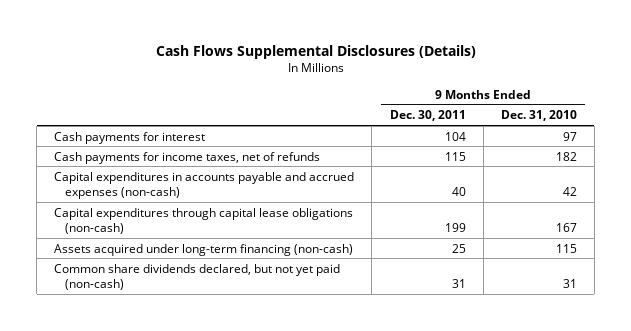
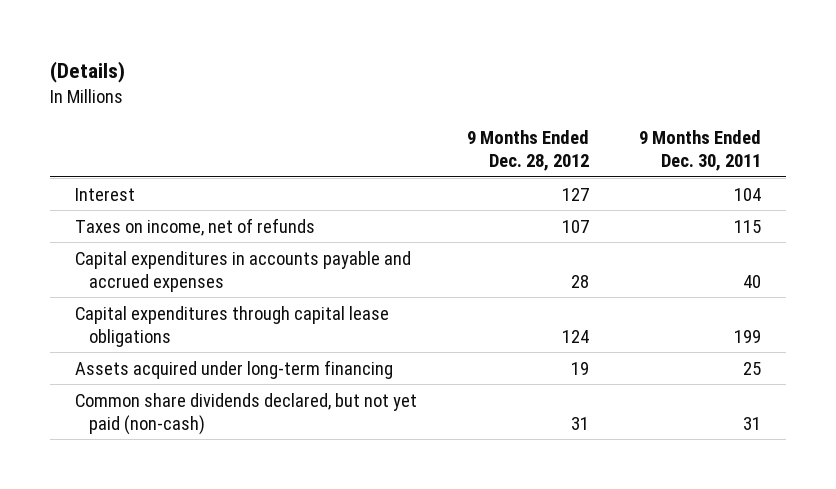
[155,44,476,59] Cash Flows Supplemental Disclosures (Details) -> [49,61,125,84] (Details)
[500,110,577,122] Dec. 31, 2010 -> none
none -> [466,130,589,172] 9 Months Ended Dec. 28, 2012
[54,131,206,144] Cash payments for interest -> [74,187,135,201] Interest
[54,151,321,164] Cash payments for income taxes, net of refunds -> [74,217,315,236] Taxes on income, net of refunds
[54,171,355,200] Capital expenditures in accounts payable and accrued expenses (non-cash) -> [74,250,411,292] Capital expenditures in accounts payable and accrued expenses
[54,207,354,235] Capital expenditures through capital lease obligations (non-cash) -> [74,305,389,347] Capital expenditures through capital lease obligations
[54,243,354,256] Assets acquired under long-term financing (non-cash) -> [74,359,393,379] Assets acquired under long-term financing

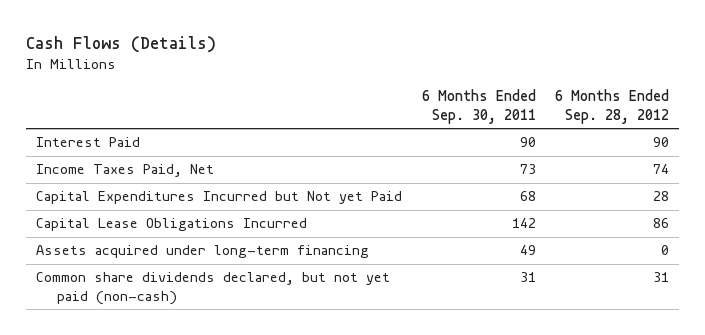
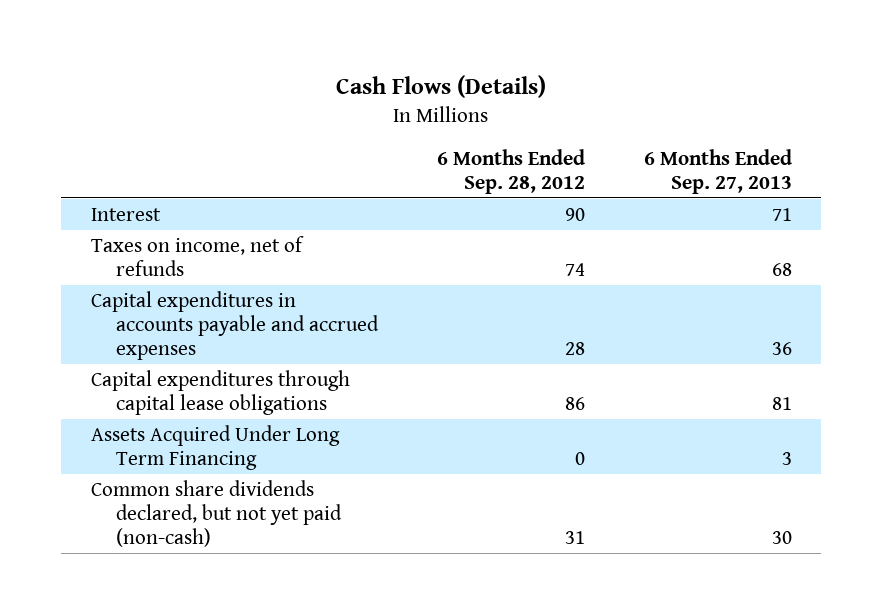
[421,89,536,125] 6 Months Ended Sep. 30, 2011 -> none
none -> [643,148,792,194] 6 Months Ended Sep. 27, 2013
[35,137,140,148] Interest Paid -> [90,208,161,222] Interest
[35,164,214,178] Income Taxes Paid, Net -> [90,236,304,277] Taxes on income, net of refunds
[35,191,402,205] Capital Expenditures Incurred but Not yet Paid -> [90,291,380,361] Capital expenditures in accounts payable and accrued expenses
[35,218,307,232] Capital Lease Obligations Incurred -> [90,370,350,416] Capital expenditures through capital lease obligations
[35,245,369,259] Assets acquired under long-term financing -> [90,425,340,471] Assets Acquired Under Long Term Financing

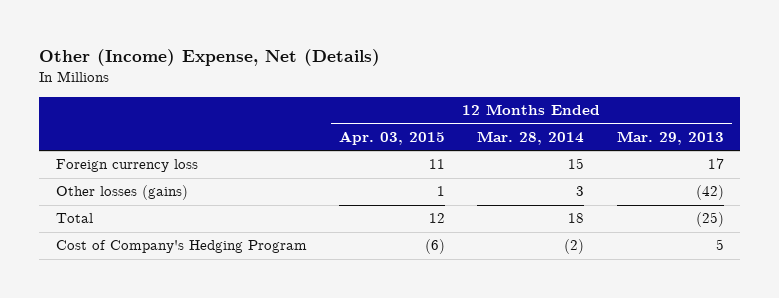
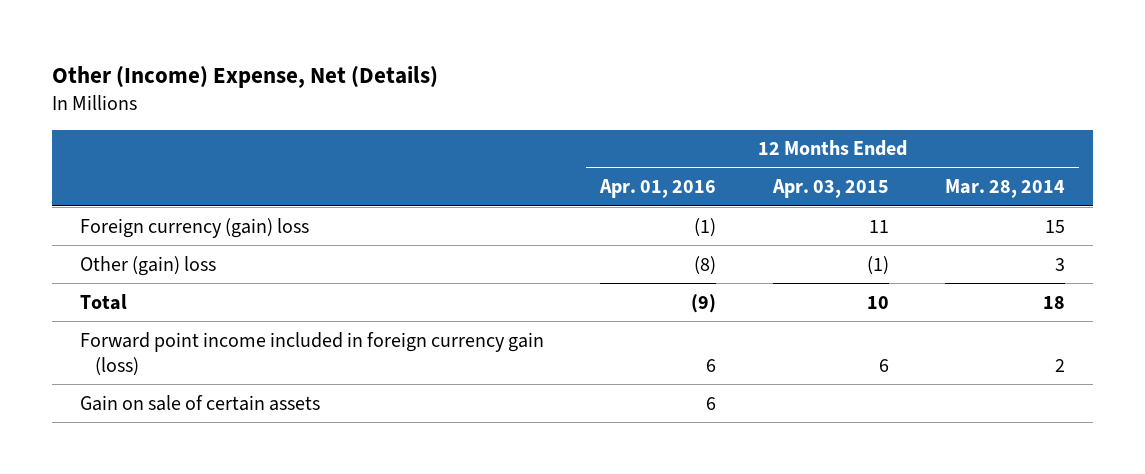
[616,130,724,145] Mar. 29, 2013 -> none
none -> [599,179,717,199] Apr. 01, 2016
[55,240,307,254] Cost of Company's Hedging Program -> none
[55,159,198,173] Foreign currency loss -> [79,217,309,238] Foreign currency (gain) loss
[55,185,188,201] Other losses (gains) -> [79,255,216,276] Other (gain) loss
[436,186,445,197] 1 -> [866,255,889,275] (1)
[428,213,445,224] 12 -> [866,295,889,309] 10
none -> [79,331,544,376] Forward point income included in foreign currency gain (loss)
none -> [79,394,320,411] Gain on sale of certain assets

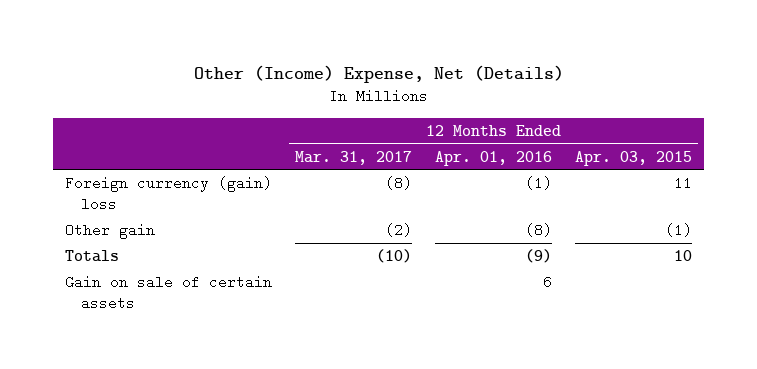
[945,179,1066,199] Mar. 28, 2014 -> none
none -> [294,150,412,165] Mar. 31, 2017
[79,331,544,376] Forward point income included in foreign currency gain (loss) -> none
[79,255,216,276] Other (gain) loss -> [64,222,155,239] Other gain
[79,293,127,310] Total -> [64,249,119,262] Totals

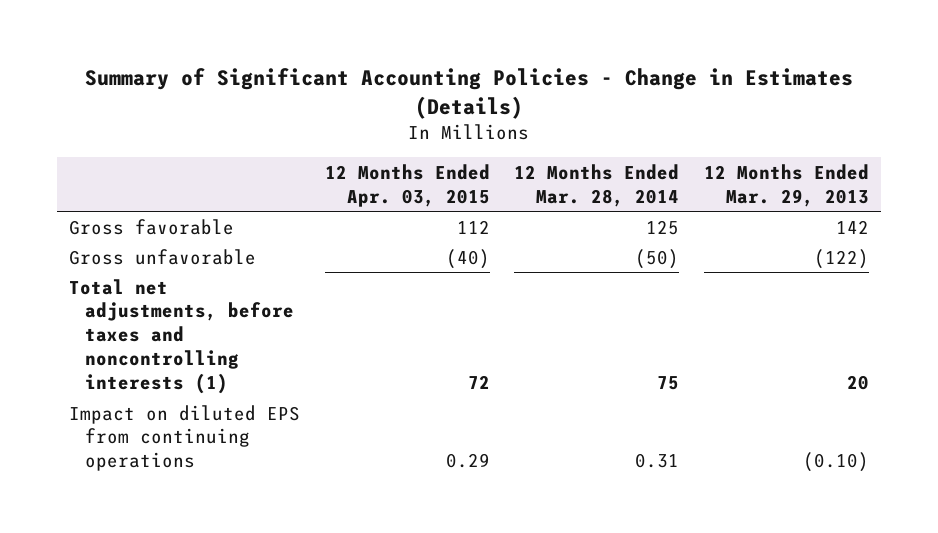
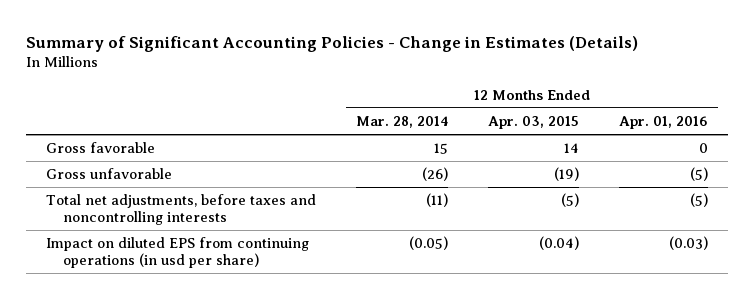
[703,163,869,207] 12 Months Ended Mar. 29, 2013 -> none
none -> [618,115,708,129] Apr. 01, 2016
[456,219,490,234] 112 -> [563,143,579,154] 14
[646,219,680,235] 125 -> [433,143,448,155] 15
[445,248,490,269] (40) -> [553,167,579,182] (19)
[635,248,680,269] (50) -> [421,167,448,182] (26)
[68,278,295,394] Total net adjustments, before taxes and noncontrolling interests (1) -> [45,194,316,225] Total net adjustments, before taxes and noncontrolling interests
[467,374,490,389] 72 -> [560,193,579,208] (5)
[657,375,680,390] 75 -> [425,193,448,208] (11)
[68,404,300,472] Impact on diluted EPS from continuing operations -> [45,237,309,268] Impact on diluted EPS from continuing operations (in usd per share)
[445,453,490,469] 0.29 -> [538,236,579,251] (0.04)
[635,453,680,469] 0.31 -> [408,236,448,251] (0.05)

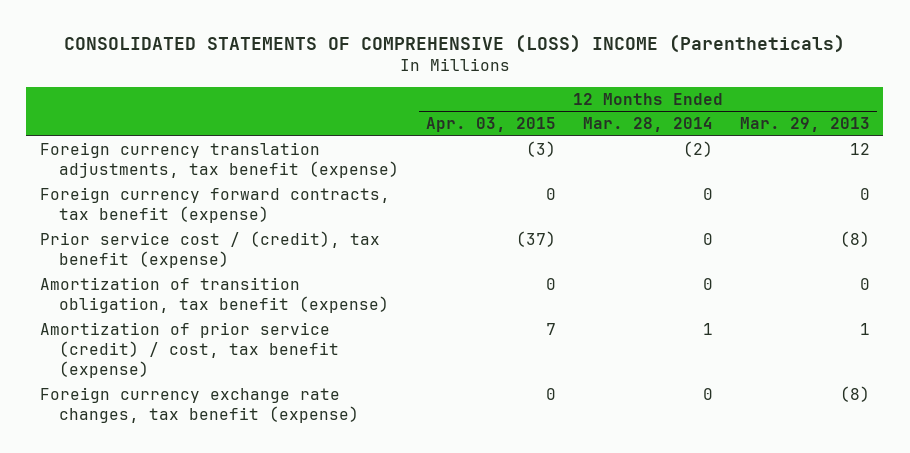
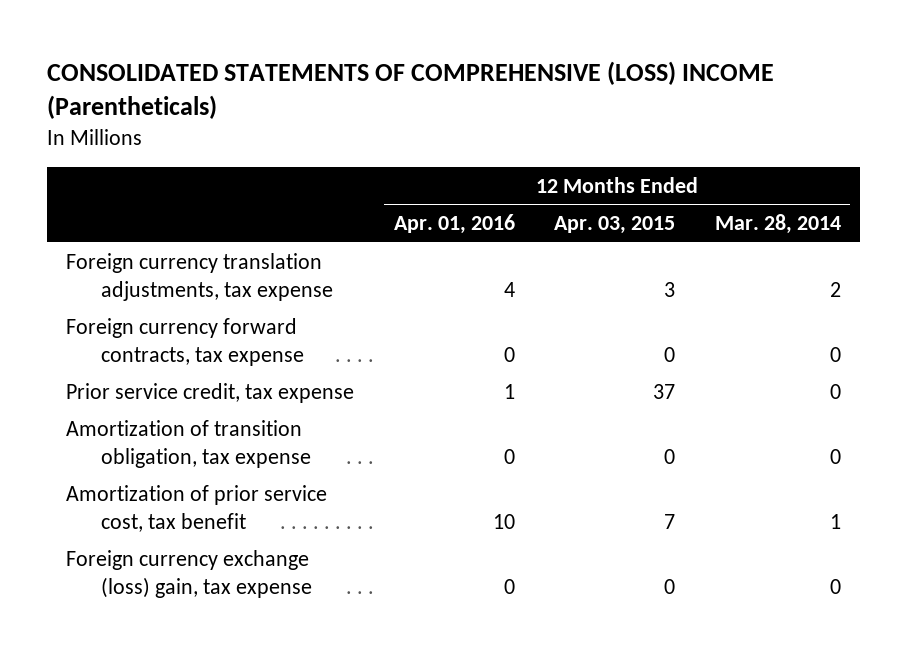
[739,116,870,132] Mar. 29, 2013 -> none
none -> [393,214,515,235] Apr. 01, 2016
[39,141,399,178] Foreign currency translation adjustments, tax benefit (expense) -> [66,252,334,301] Foreign currency translation adjustments, tax expense
[525,140,556,157] (3) -> [664,281,676,297] 3
[682,140,713,157] (2) -> [829,281,841,297] 2
[39,186,390,223] Foreign currency forward contracts, tax benefit (expense) -> [66,317,305,366] Foreign currency forward contracts, tax expense
[39,230,380,268] Prior service cost / (credit), tax benefit (expense) -> [66,382,355,403] Prior service credit, tax expense
[515,230,556,247] (37) -> [653,383,676,399] 37
[39,276,389,313] Amortization of transition obligation, tax benefit (expense) -> [66,419,312,468] Amortization of transition obligation, tax expense
[39,321,339,379] Amortization of prior service (credit) / cost, tax benefit (expense) -> [66,484,328,532] Amortization of prior service cost, tax benefit
[39,386,359,423] Foreign currency exchange rate changes, tax benefit (expense) -> [66,549,313,598] Foreign currency exchange (loss) gain, tax expense

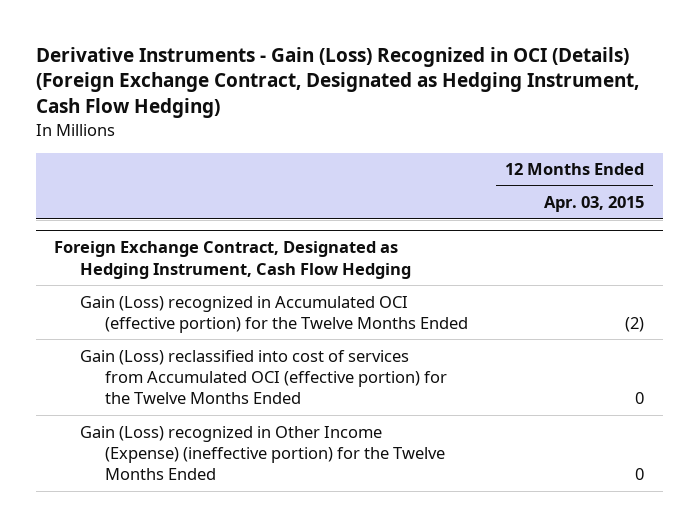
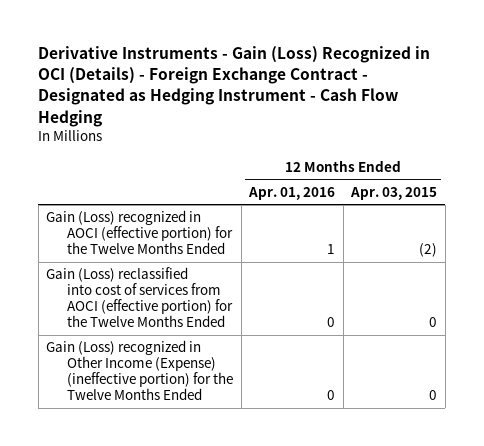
[35,46,639,119] Derivative Instruments - Gain (Loss) Recognized in OCI (Details) (Foreign Exchange Contract, Designated as Hedging Instrument, Cash Flow Hedging) -> [38,46,431,127] Derivative Instruments - Gain (Loss) Recognized in OCI (Details) - Foreign Exchange Contract - Designated as Hedging Instrument - Cash Flow Hedging
none -> [248,186,336,200] Apr. 01, 2016
[53,241,411,279] Foreign Exchange Contract, Designated as Hedging Instrument, Cash Flow Hedging -> none
[79,295,469,333] Gain (Loss) recognized in Accumulated OCI (effective portion) for the Twelve Months Ended -> [46,210,234,255] Gain (Loss) recognized in AOCI (effective portion) for the Twelve Months Ended
[79,349,448,405] Gain (Loss) reclassified into cost of services from Accumulated OCI (effective portion) for the Twelve Months Ended -> [46,267,234,328] Gain (Loss) reclassified into cost of services from AOCI (effective portion) for the Twelve Months Ended

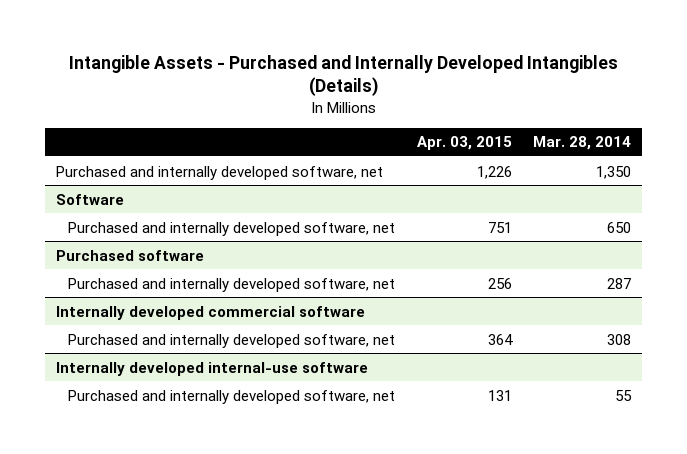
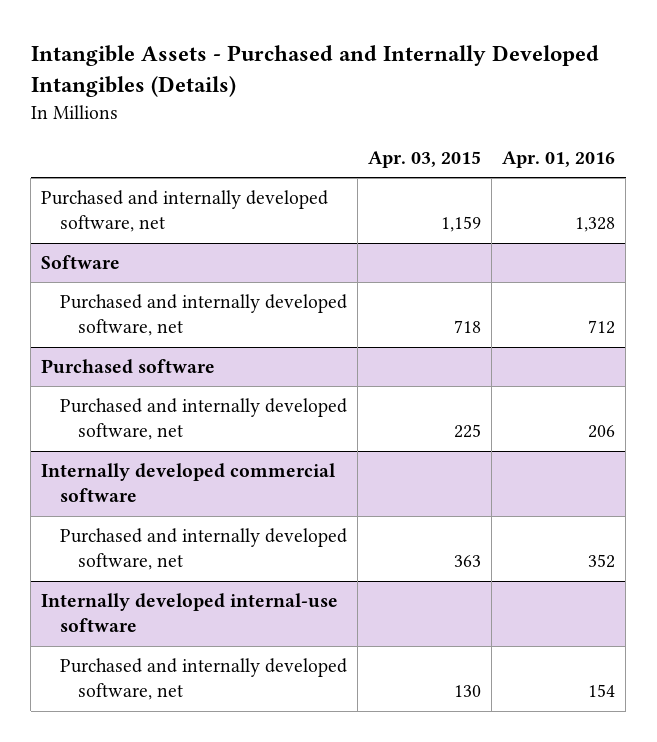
[533,136,632,151] Mar. 28, 2014 -> none
none -> [502,151,616,169] Apr. 01, 2016
[476,165,512,179] 1,226 -> [441,216,482,233] 1,159
[487,221,512,233] 751 -> [454,320,482,334] 718
[487,277,512,289] 256 -> [454,424,482,439] 225
[487,333,513,345] 364 -> [454,555,482,568] 363
[487,389,512,401] 131 -> [454,685,482,698] 130

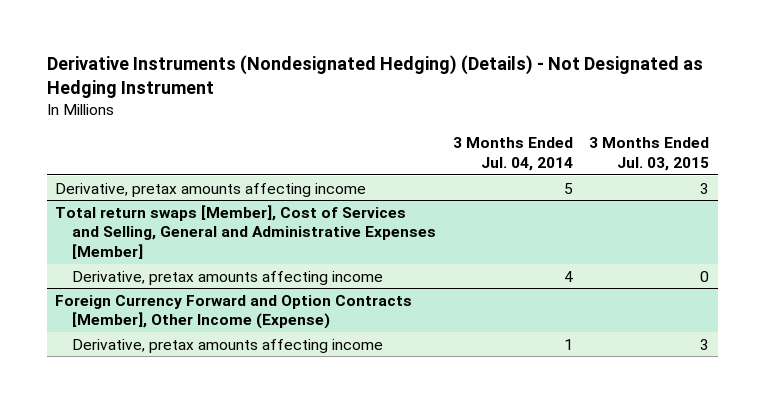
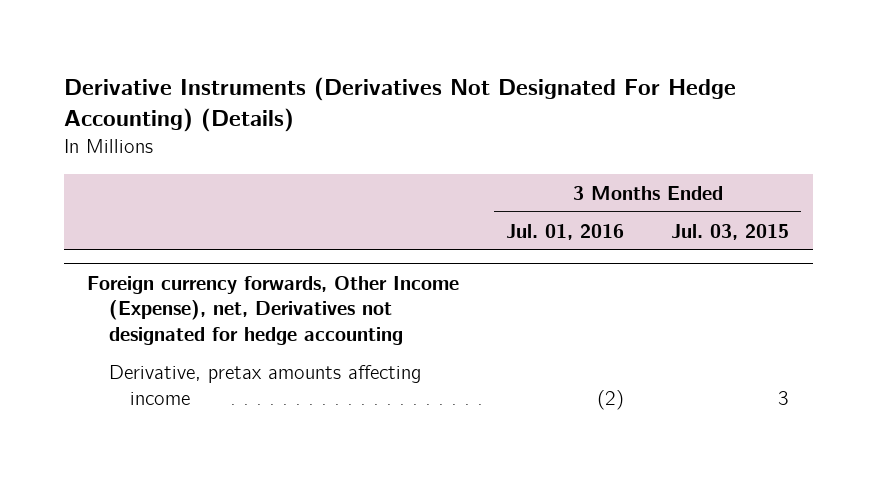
[46,55,703,99] Derivative Instruments (Nondesignated Hedging) (Details) - Not Designated as Hedging Instrument -> [63,77,736,133] Derivative Instruments (Derivatives Not Designated For Hedge Accounting) (Details)
[452,137,573,171] 3 Months Ended Jul. 04, 2014 -> none
none -> [506,223,625,240] Jul. 01, 2016
[54,182,366,197] Derivative, pretax amounts affecting income -> none
[54,204,436,260] Total return swaps [Member], Cost of Services and Selling, General and Administrative Expenses [Member] -> none
[71,270,383,285] Derivative, pretax amounts affecting income -> none
[54,294,412,330] Foreign Currency Forward and Option Contracts [Member], Other Income (Expense) -> none
none -> [87,275,460,346] Foreign currency forwards, Other Income (Expense), net, Derivatives not designated for hedge accounting

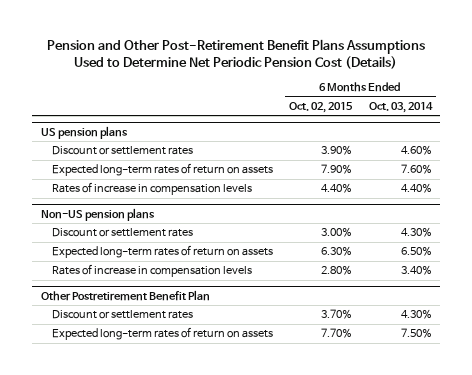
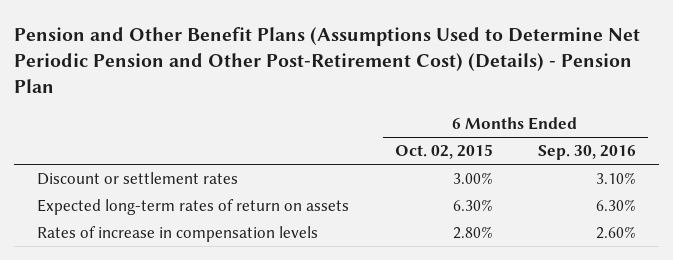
[47,38,426,69] Pension and Other Post-Retirement Benefit Plans Assumptions Used to Determine Net Periodic Pension Cost (Details) -> [14,26,641,94] Pension and Other Benefit Plans (Assumptions Used to Determine Net Periodic Pension and Other Post-Retirement Cost) (Details) - Pension Plan
[368,101,433,113] Oct. 03, 2014 -> none
none -> [538,145,637,161] Sep. 30, 2016
[40,125,128,139] US pension plans -> none
[51,146,193,156] Discount or settlement rates -> none
[51,163,273,177] Expected long-term rates of return on assets -> none
[51,182,252,196] Rates of increase in compensation levels -> none
[40,207,155,221] Non-US pension plans -> none
[40,289,210,301] Other Postretirement Benefit Plan -> none
[51,310,193,320] Discount or settlement rates -> none
[51,327,273,341] Expected long-term rates of return on assets -> none

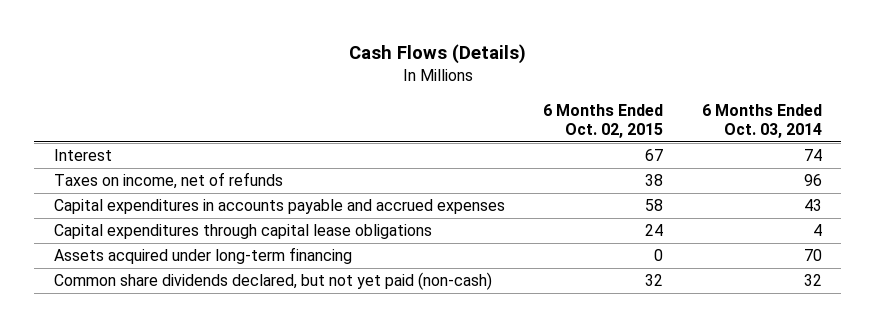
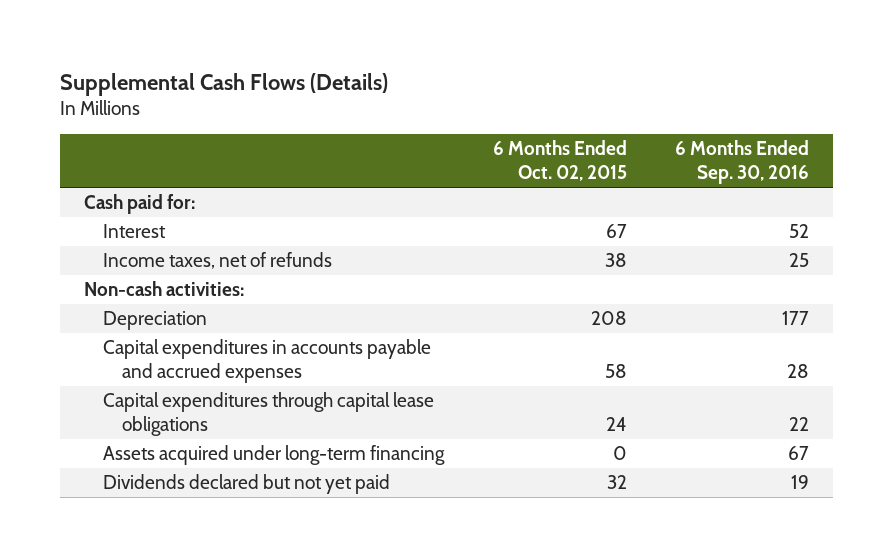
[348,44,526,65] Cash Flows (Details) -> [60,72,389,96] Supplemental Cash Flows (Details)
[701,103,822,138] 6 Months Ended Oct. 03, 2014 -> none
none -> [675,140,810,185] 6 Months Ended Sep. 30, 2016
none -> [84,194,196,215] Cash paid for:
[53,172,283,190] Taxes on income, net of refunds -> [103,252,333,270] Income taxes, net of refunds
none -> [84,281,245,297] Non-cash activities:
none -> [103,311,208,331] Depreciation
[53,272,492,291] Common share dividends declared, but not yet paid (non-cash) -> [103,474,391,495] Dividends declared but not yet paid

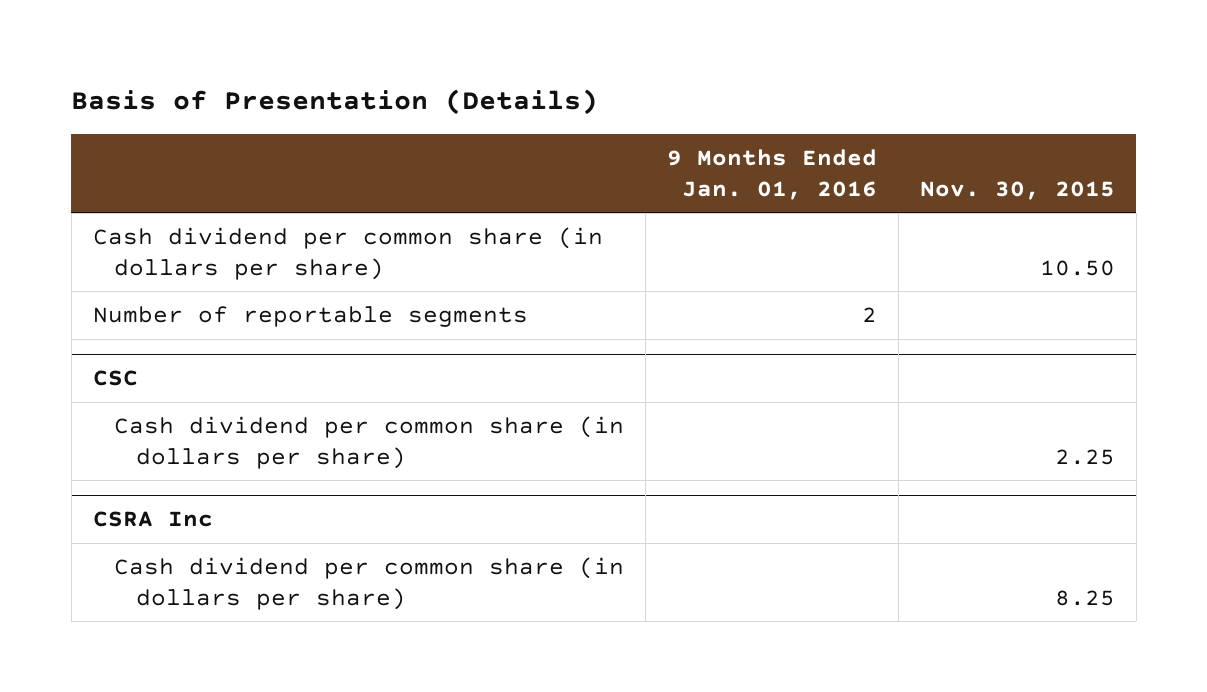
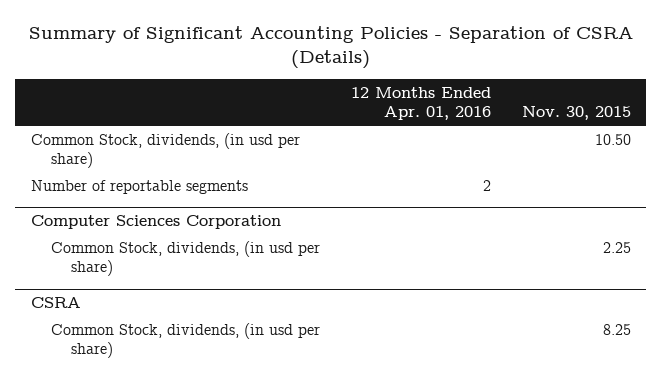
[71,89,599,116] Basis of Presentation (Details) -> [28,26,633,70] Summary of Significant Accounting Policies - Separation of CSRA (Details)
[667,149,878,200] 9 Months Ended Jan. 01, 2016 -> none
none -> [350,86,491,121] 12 Months Ended Apr. 01, 2016
[92,227,603,280] Cash dividend per common share (in dollars per share) -> [30,132,300,169] Common Stock, dividends, (in usd per share)
[92,370,138,387] CSC -> [30,215,281,230] Computer Sciences Corporation
[114,416,625,469] Cash dividend per common share (in dollars per share) -> [51,240,321,277] Common Stock, dividends, (in usd per share)
[92,511,213,528] CSRA Inc -> [30,297,81,309] CSRA
[114,557,625,610] Cash dividend per common share (in dollars per share) -> [51,322,321,359] Common Stock, dividends, (in usd per share)

